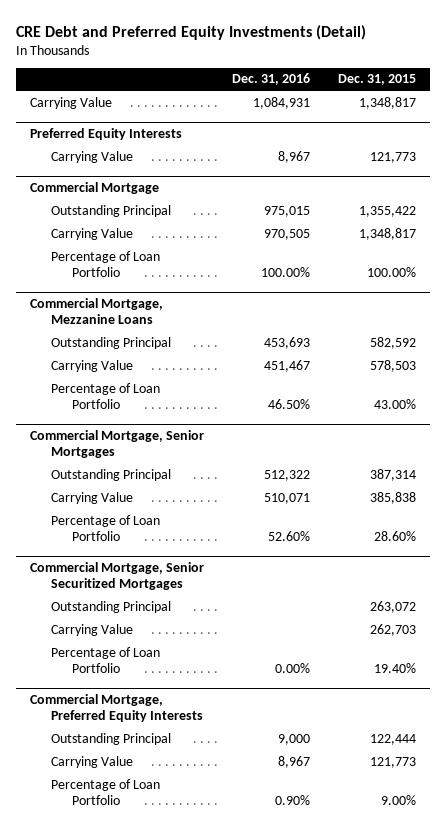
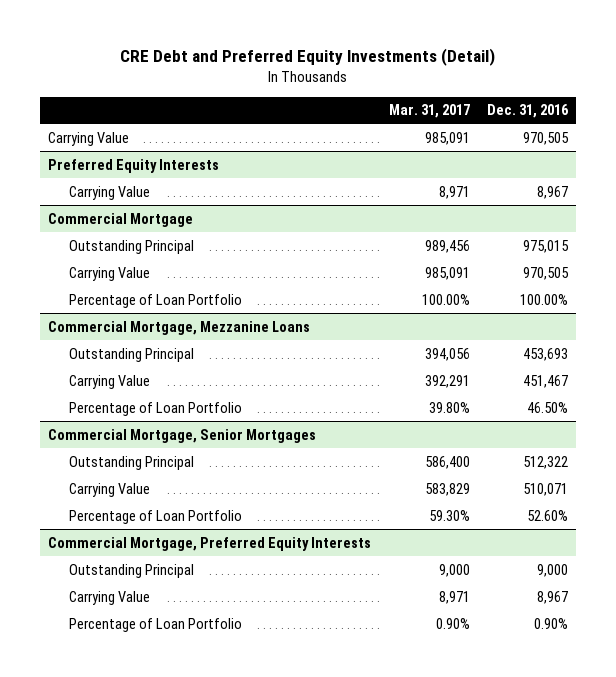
[337,74,416,86] Dec. 31, 2015 -> none
none -> [388,104,470,119] Mar. 31, 2017
[252,96,310,109] 1,084,931 -> [522,131,569,145] 970,505
[29,561,204,590] Commercial Mortgage, Senior Securitized Mortgages -> none
[51,600,172,613] Outstanding Principal -> none
[51,623,134,636] Carrying Value -> none
[51,646,161,673] Percentage of Loan Portfolio -> none

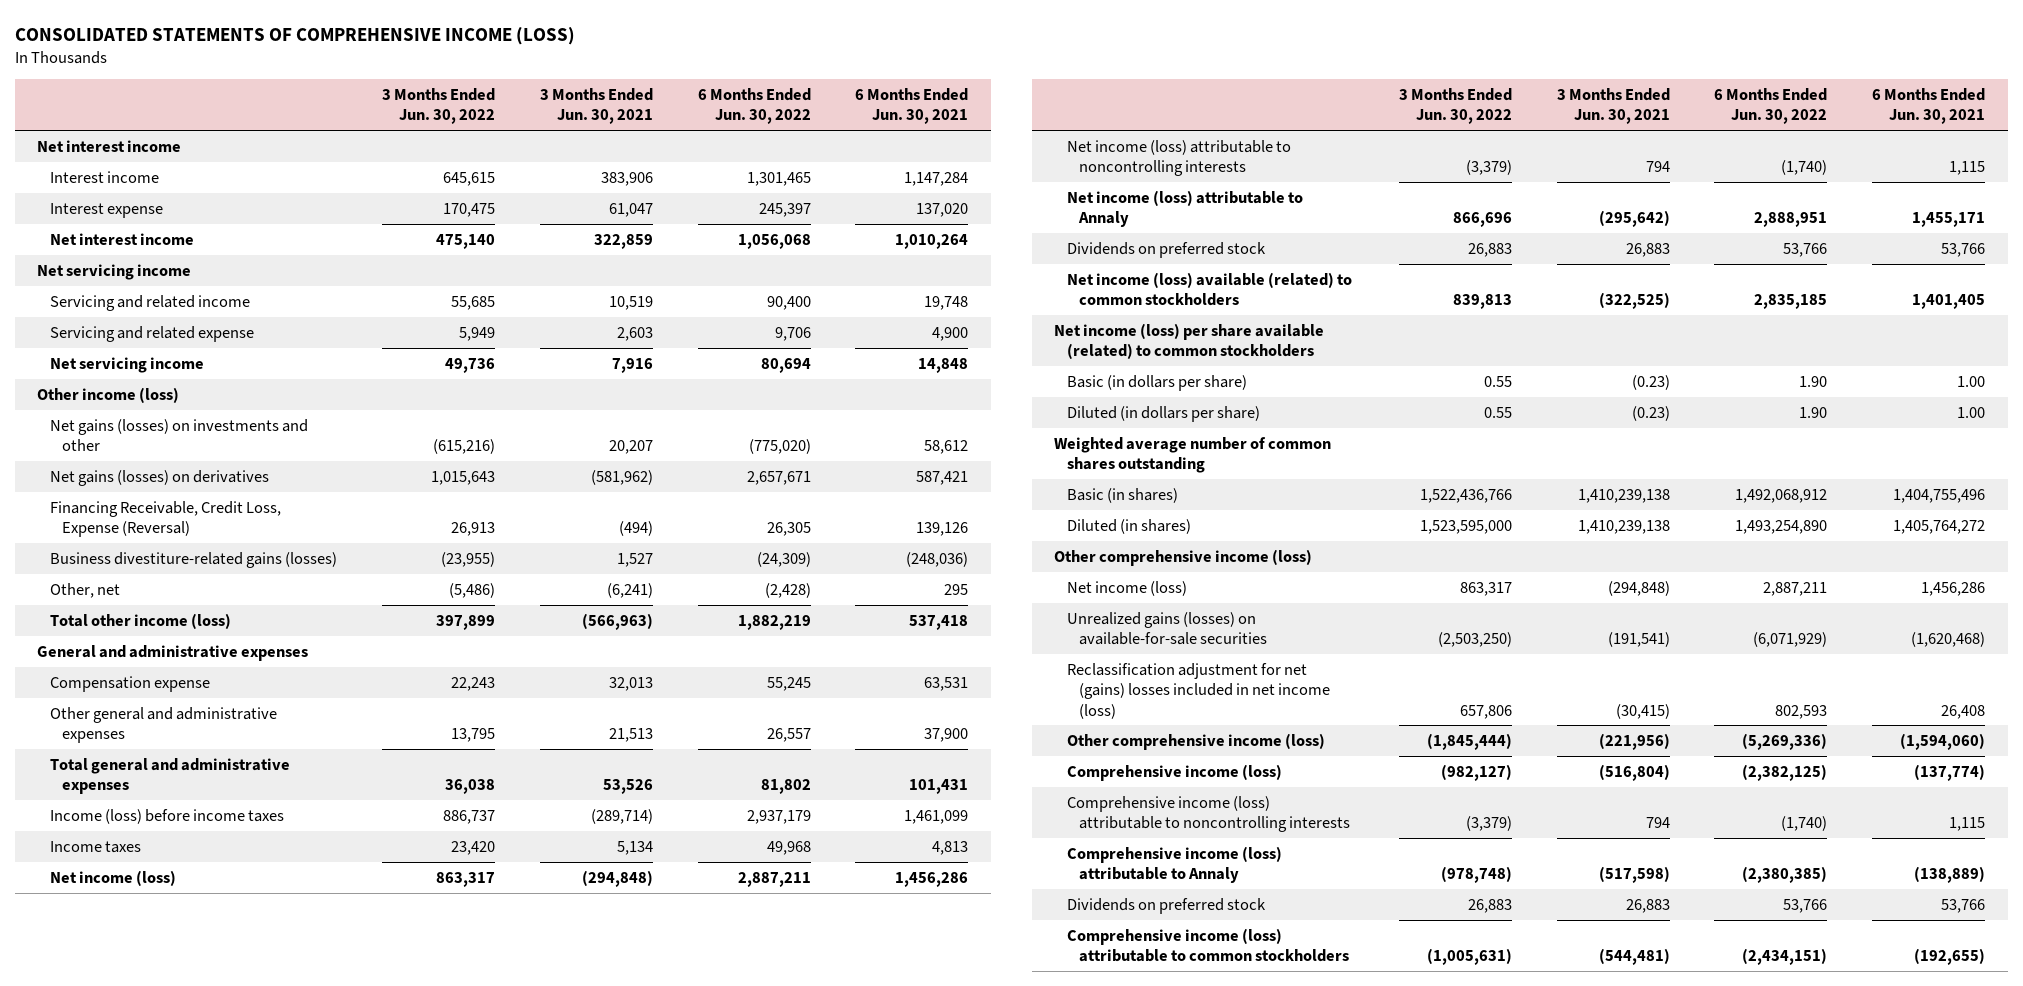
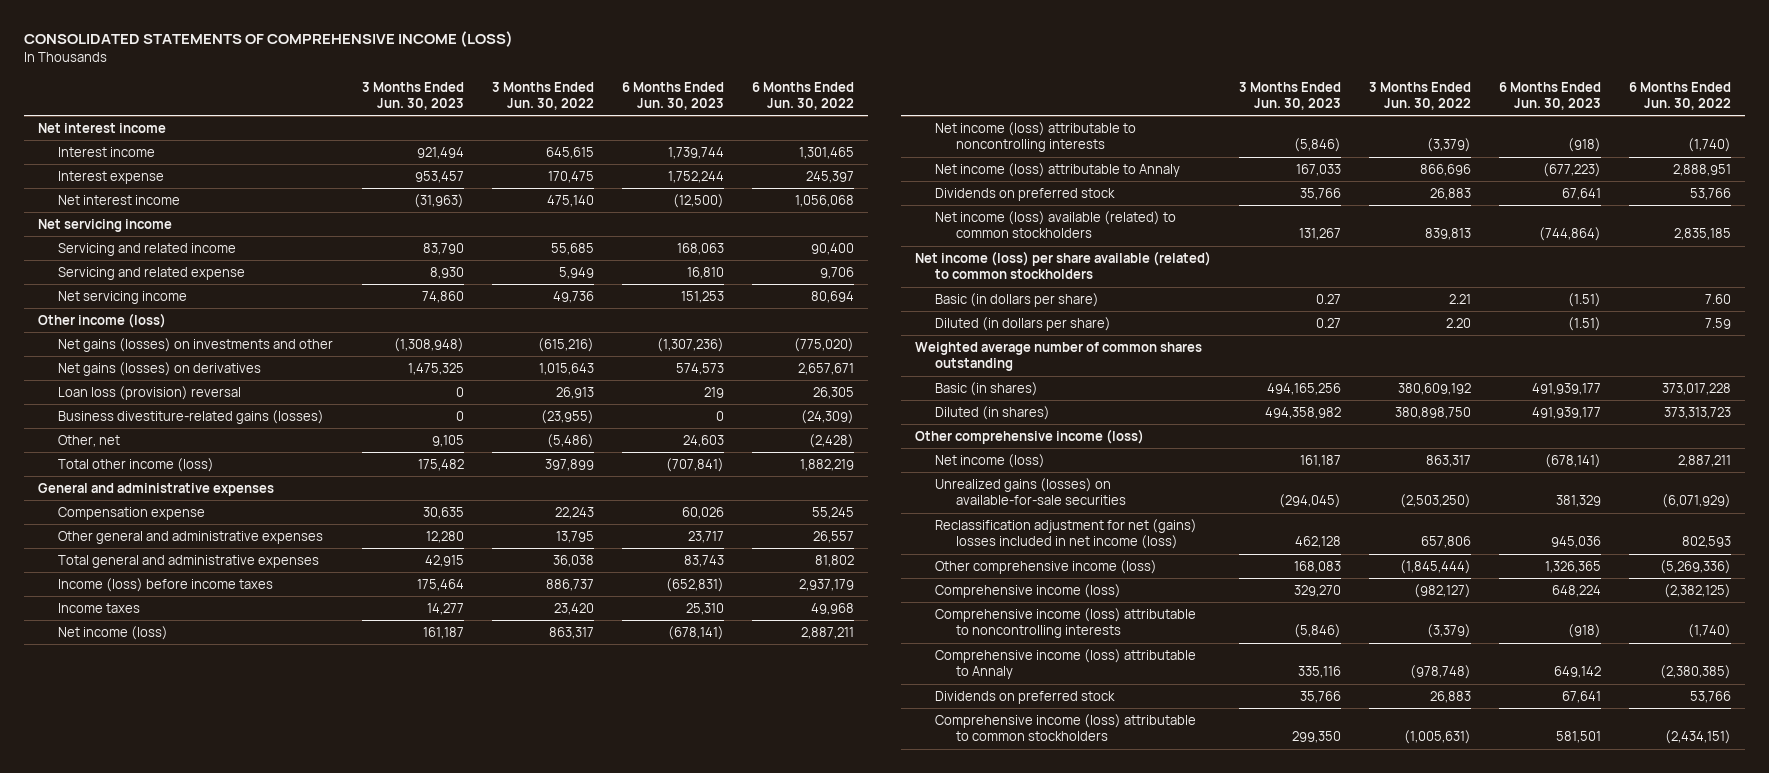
[539,87,653,125] 3 Months Ended Jun. 30, 2021 -> none
[855,87,969,125] 6 Months Ended Jun. 30, 2021 -> none
none -> [361,81,464,111] 3 Months Ended Jun. 30, 2023
none -> [621,81,724,111] 6 Months Ended Jun. 30, 2023
[49,500,281,538] Financing Receivable, Credit Loss, Expense (Reversal) -> [58,385,242,400] Loan loss (provision) reversal
[1483,375,1512,387] 0.55 -> [1448,293,1471,304] 2.21
[1799,375,1828,387] 1.90 -> [1704,293,1731,304] 7.60
[1483,406,1512,418] 0.55 -> [1445,317,1471,328] 2.20
[1799,406,1828,418] 1.90 -> [1704,317,1731,329] 7.59
[1419,488,1512,503] 1,522,436,766 -> [1397,382,1471,395] 380,609,192
[1735,488,1828,503] 1,492,068,912 -> [1661,382,1731,395] 373,017,228
[1419,519,1512,534] 1,523,595,000 -> [1394,406,1471,419] 380,898,750
[1735,519,1828,534] 1,493,254,890 -> [1663,406,1731,419] 373,313,723

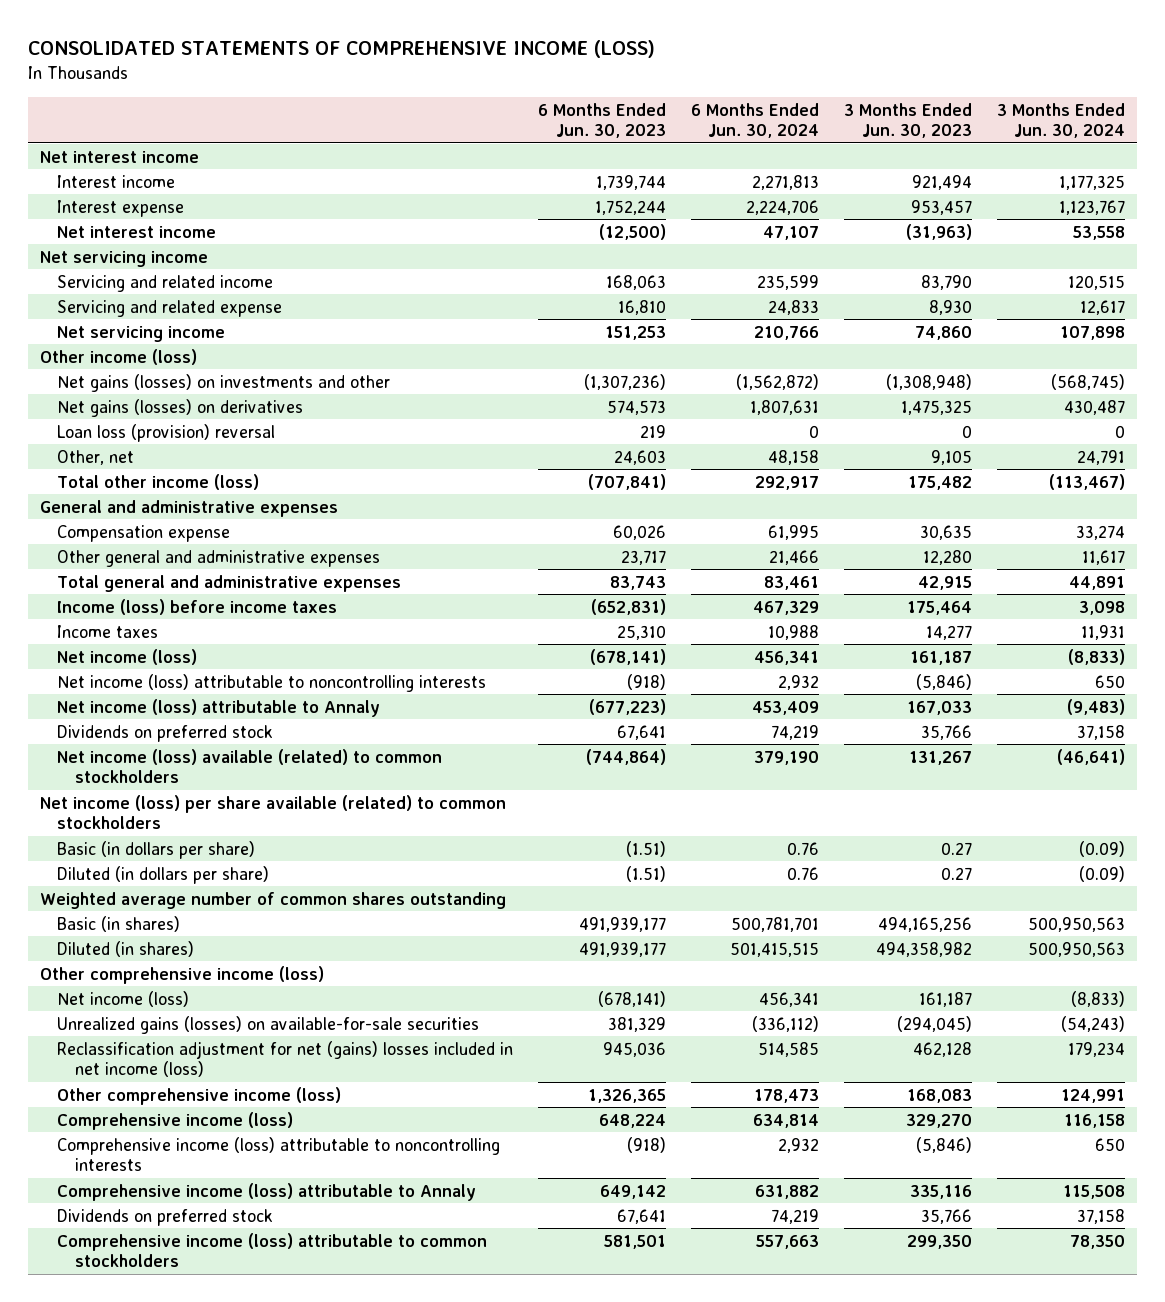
[491,81,594,111] 3 Months Ended Jun. 30, 2022 -> none
[751,81,854,111] 6 Months Ended Jun. 30, 2022 -> none
none -> [691,102,820,138] 6 Months Ended Jun. 30, 2024
none -> [996,102,1125,138] 3 Months Ended Jun. 30, 2024
[58,409,325,424] Business divestiture-related gains (losses) -> none

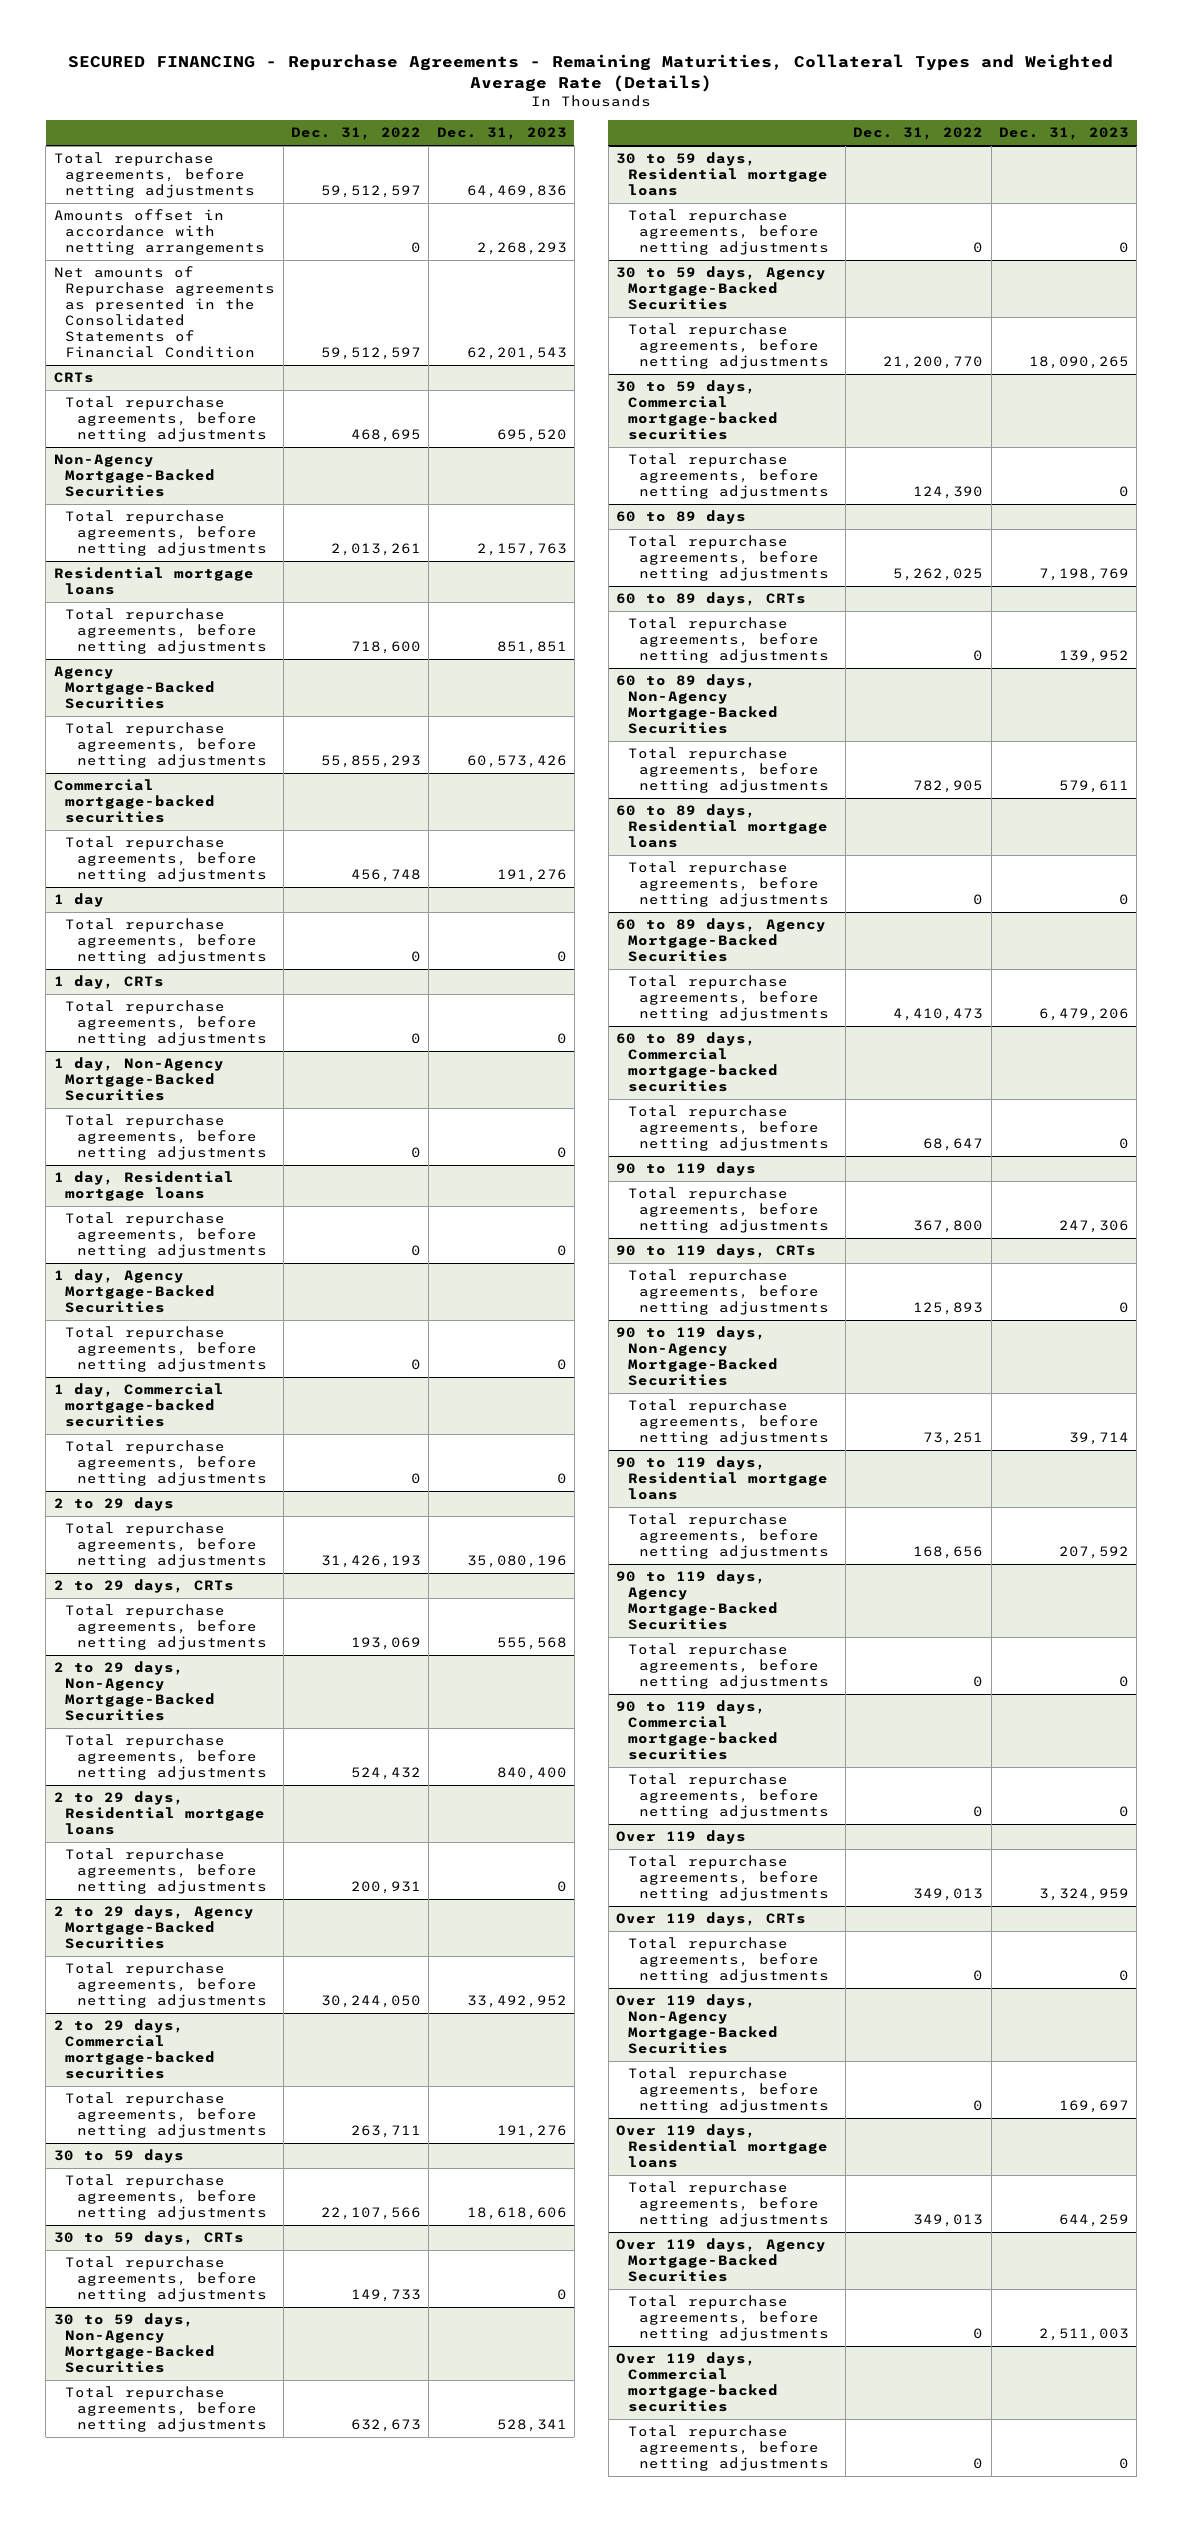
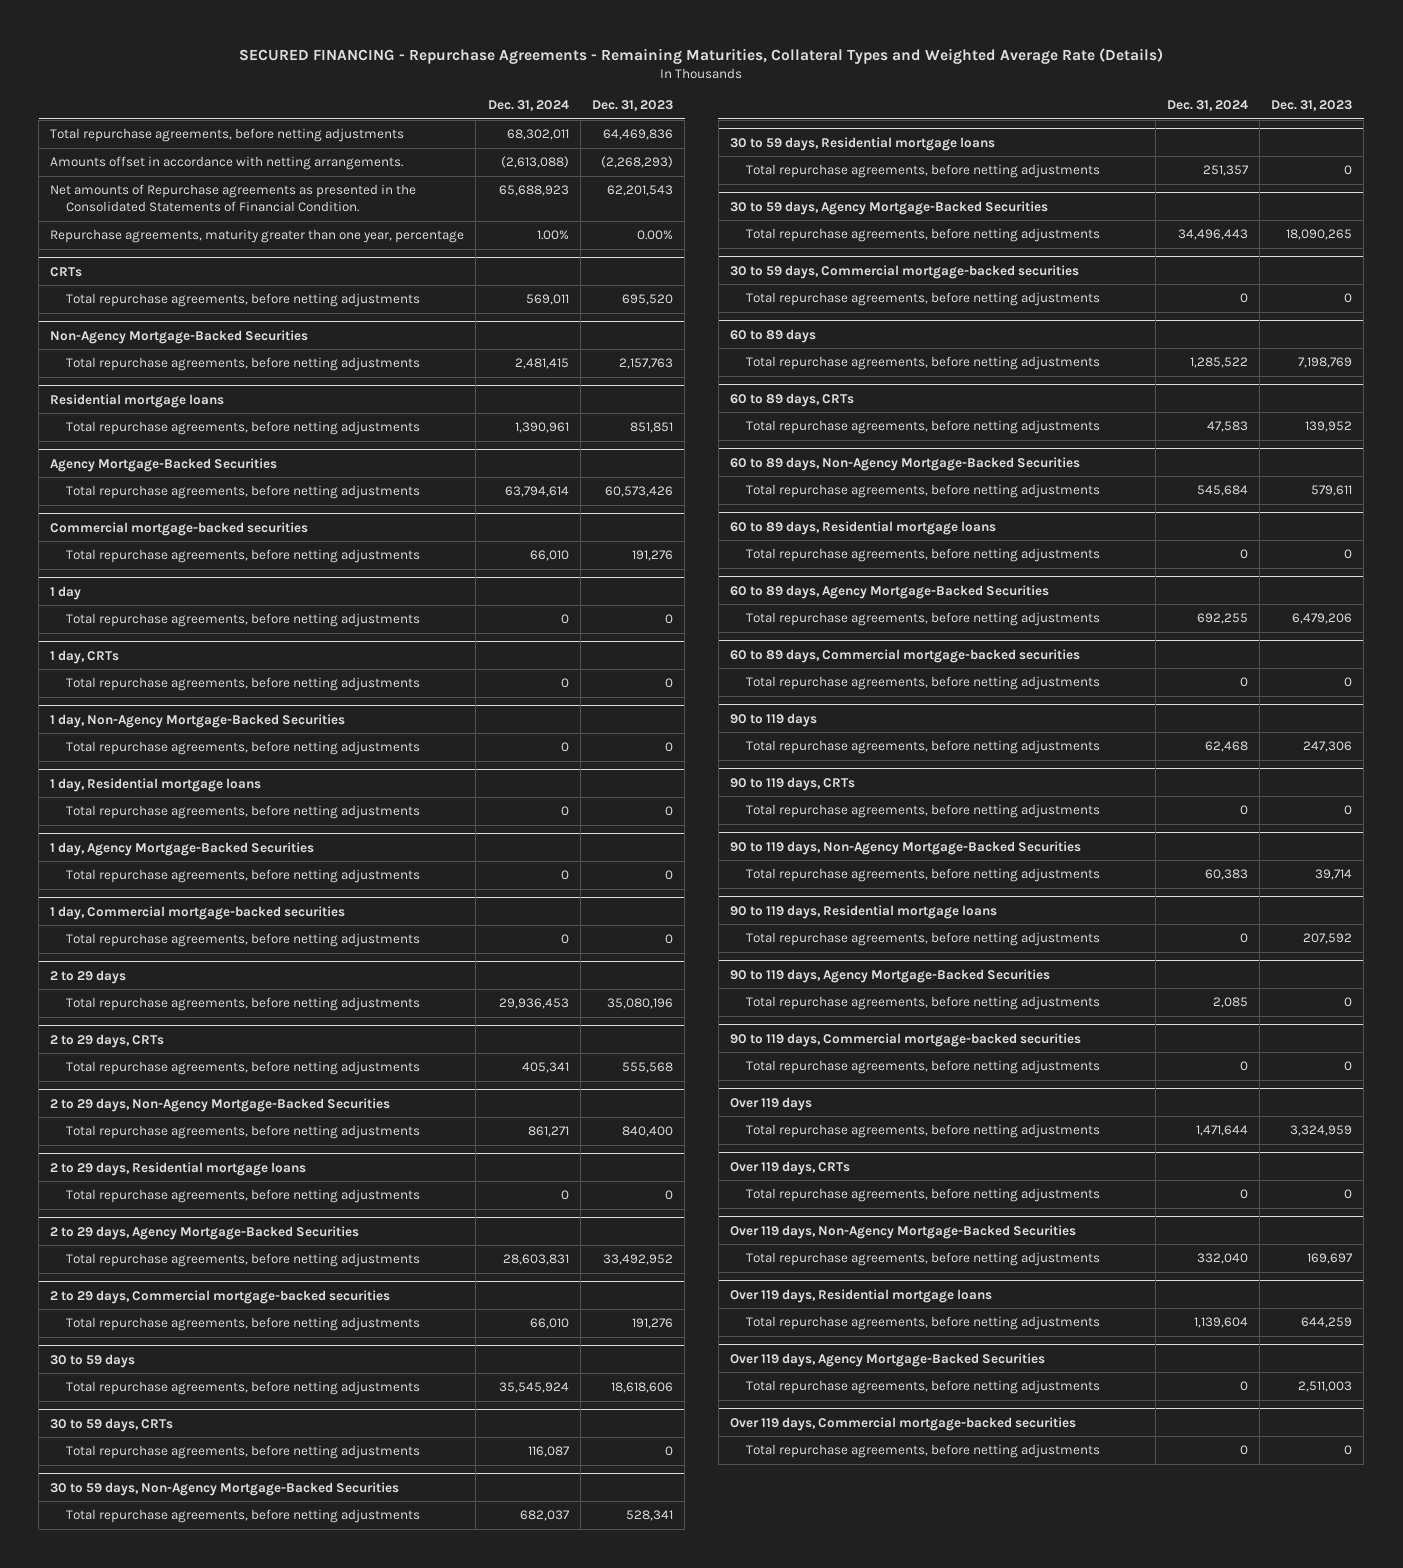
[290,127,421,141] Dec. 31, 2022 -> none
none -> [487,100,569,112] Dec. 31, 2024
[53,209,266,256] Amounts offset in accordance with netting arrangements -> [50,156,404,171] Amounts offset in accordance with netting arrangements.
[476,242,567,256] 2,268,293 -> [600,156,673,169] (2,268,293)
[53,266,276,358] Net amounts of Repurchase agreements as presented in the Consolidated Statements of Financial Condition -> [50,184,417,213] Net amounts of Repurchase agreements as presented in the Consolidated Statements of Financial Condition.
none -> [50,229,465,244] Repurchase agreements, maturity greater than one year, percentage

